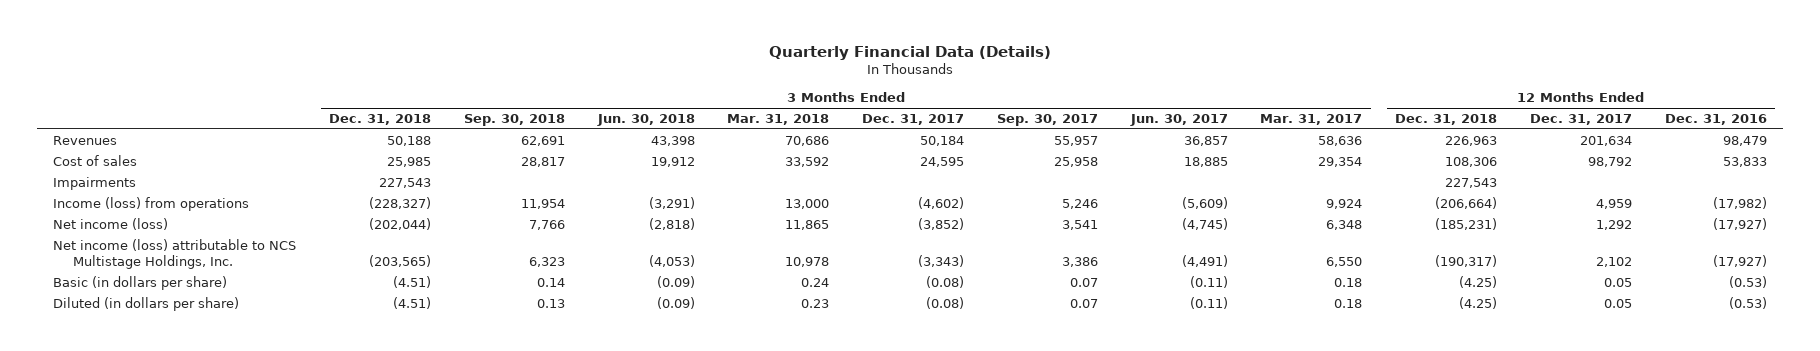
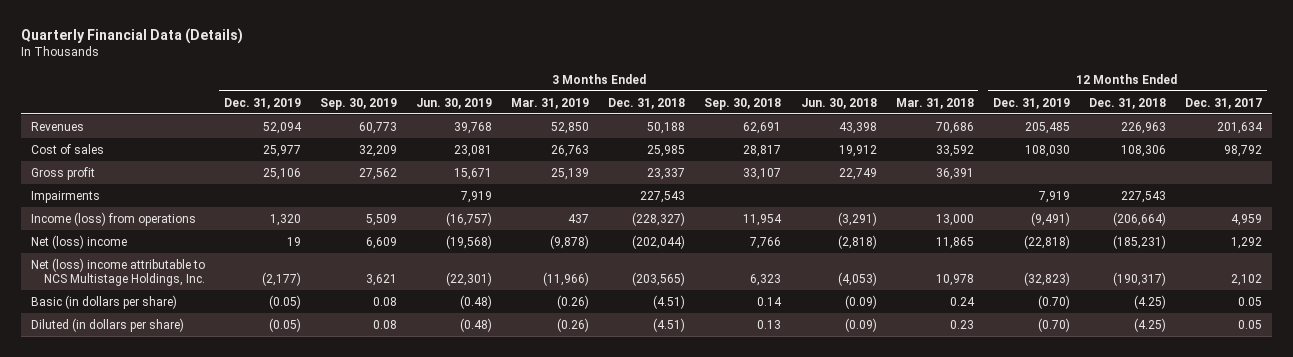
[862,114,965,126] Dec. 31, 2017 -> none
[996,114,1098,127] Sep. 30, 2017 -> none
[1129,114,1228,127] Jun. 30, 2017 -> none
[1260,114,1363,126] Mar. 31, 2017 -> none
[1664,114,1767,126] Dec. 31, 2016 -> none
none -> [223,97,301,109] Dec. 31, 2019
none -> [320,97,398,110] Sep. 30, 2019
none -> [416,97,493,109] Jun. 30, 2019
none -> [511,97,590,109] Mar. 31, 2019
none -> [992,97,1070,109] Dec. 31, 2019
none -> [30,166,95,180] Gross profit
[53,218,169,231] Net income (loss) -> [30,234,127,249] Net (loss) income
[53,239,297,269] Net income (loss) attributable to NCS Multistage Holdings, Inc. -> [30,257,205,286] Net (loss) income attributable to NCS Multistage Holdings, Inc.

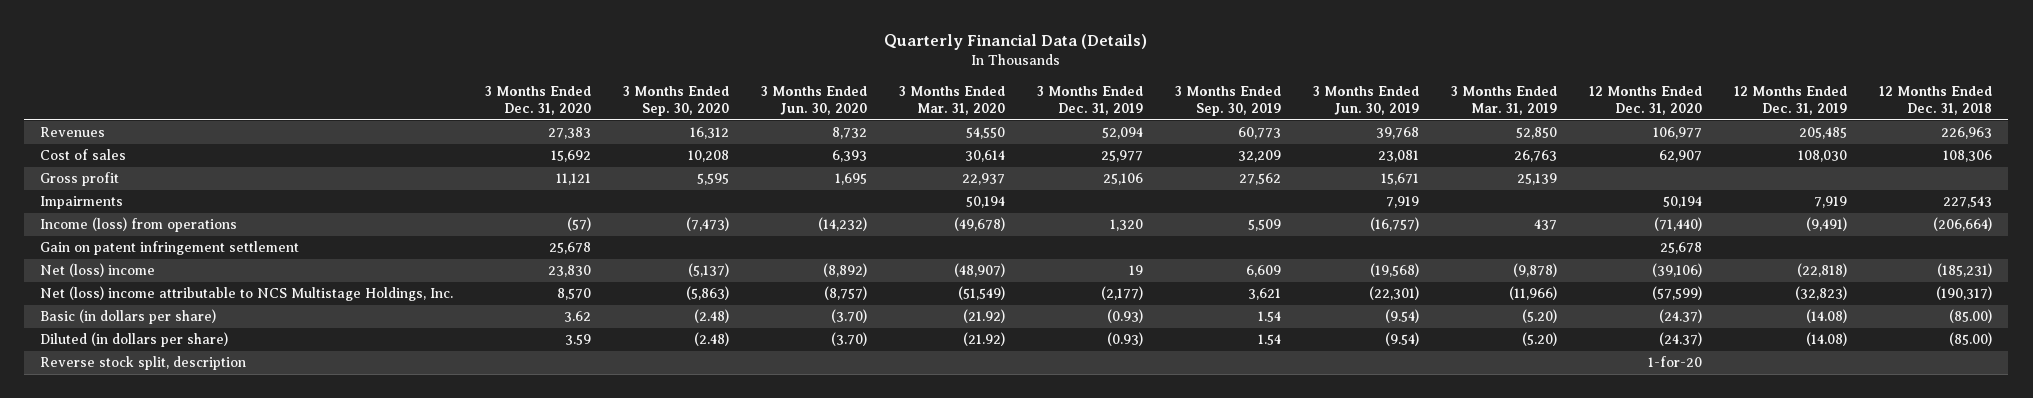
[608,97,686,109] Dec. 31, 2018 -> none
[704,97,782,110] Sep. 30, 2018 -> none
[800,97,877,109] Jun. 30, 2018 -> none
[895,97,974,109] Mar. 31, 2018 -> none
[1185,97,1263,109] Dec. 31, 2017 -> none
none -> [485,85,592,115] 3 Months Ended Dec. 31, 2020
none -> [623,85,730,116] 3 Months Ended Sep. 30, 2020
none -> [761,85,868,115] 3 Months Ended Jun. 30, 2020
none -> [899,85,1006,115] 3 Months Ended Mar. 31, 2020
none -> [1589,85,1703,115] 12 Months Ended Dec. 31, 2020
none -> [40,241,300,256] Gain on patent infringement settlement
[268,294,301,309] (0.05) -> [1107,309,1144,324] (0.93)
[373,296,398,306] 0.08 -> [1258,311,1282,323] 1.54
[460,294,493,309] (0.48) -> [1385,309,1420,324] (9.54)
[557,294,590,309] (0.26) -> [1522,309,1558,324] (5.20)
[1037,294,1070,309] (0.70) -> [1806,309,1848,324] (14.08)
[1133,294,1166,309] (4.25) -> [1949,309,1993,324] (85.00)
[268,317,301,332] (0.05) -> [1107,332,1144,347] (0.93)
[373,319,398,329] 0.08 -> [1258,334,1282,346] 1.54
[460,317,493,332] (0.48) -> [1385,332,1420,347] (9.54)
[557,317,590,332] (0.26) -> [1522,332,1558,347] (5.20)
[1037,317,1070,332] (0.70) -> [1806,332,1848,347] (14.08)
[1133,317,1166,332] (4.25) -> [1949,332,1993,347] (85.00)
none -> [40,356,247,371] Reverse stock split, description

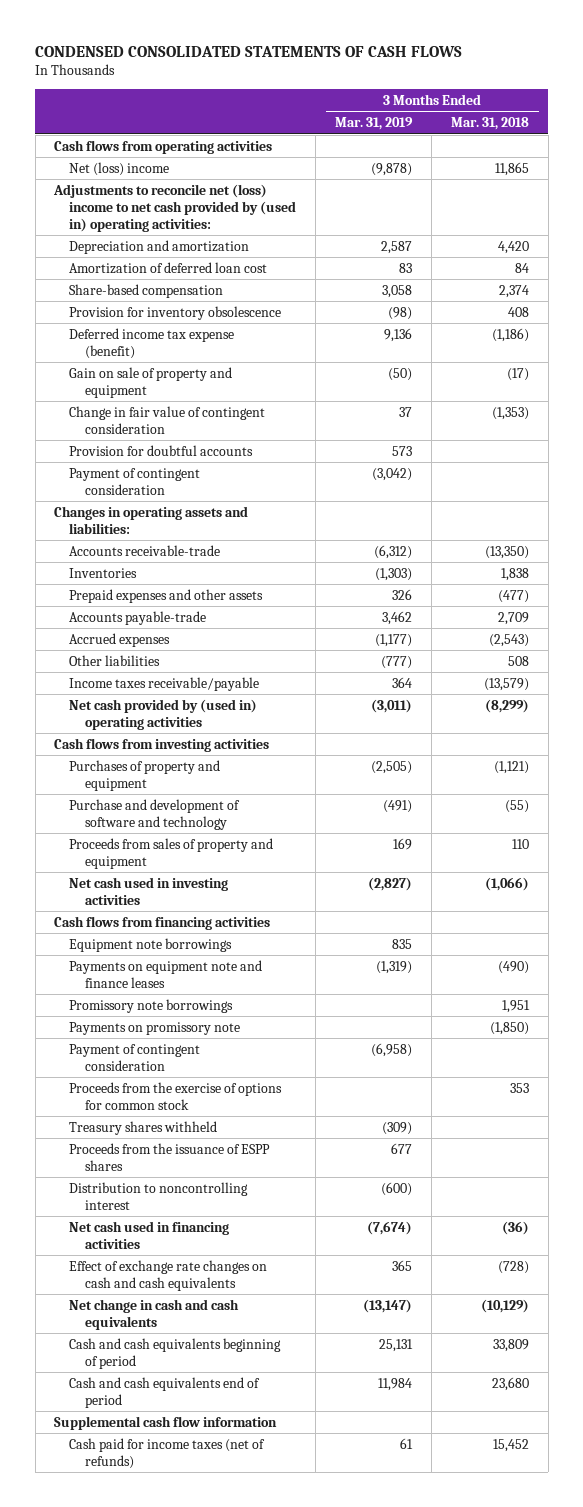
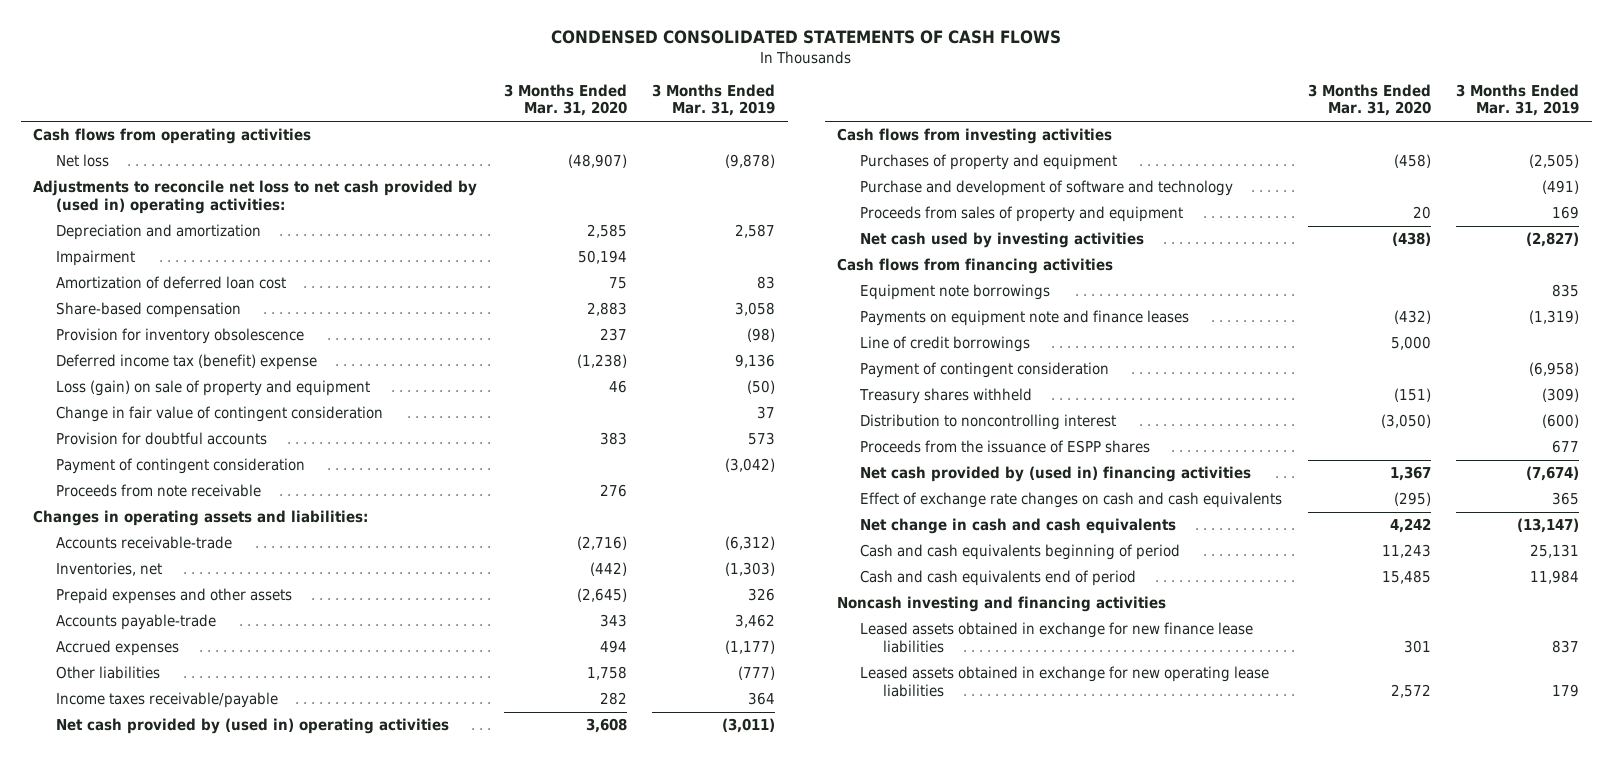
[450,117,529,131] Mar. 31, 2018 -> none
none -> [503,83,627,117] 3 Months Ended Mar. 31, 2020
[69,161,170,176] Net (loss) income -> [56,154,110,168] Net loss
[53,183,297,232] Adjustments to reconcile net (loss) income to net cash provided by (used in) operating activities: -> [33,180,478,215] Adjustments to reconcile net loss to net cash provided by (used in) operating activities:
none -> [56,250,136,267] Impairment
[69,327,235,359] Deferred income tax expense (benefit) -> [56,354,318,371] Deferred income tax (benefit) expense
[69,366,233,398] Gain on sale of property and equipment -> [56,380,371,397] Loss (gain) on sale of property and equipment
none -> [56,484,262,498] Proceeds from note receivable
[69,567,138,578] Inventories -> [56,562,163,577] Inventories, net
[69,876,229,905] Net cash used in investing activities -> [860,232,1145,249] Net cash used by investing activities
[69,998,234,1013] Promissory note borrowings -> none
[69,1021,241,1035] Payments on promissory note -> none
none -> [860,336,1031,353] Line of credit borrowings
[69,1081,283,1110] Proceeds from the exercise of options for common stock -> none
[69,1142,271,1171] Proceeds from the issuance of ESPP shares -> [860,440,1151,454] Proceeds from the issuance of ESPP shares
[69,1220,230,1249] Net cash used in financing activities -> [860,466,1252,483] Net cash provided by (used in) financing activities
[54,1415,278,1430] Supplemental cash flow information -> none
[69,1437,266,1469] Cash paid for income taxes (net of refunds) -> none
none -> [837,596,1167,613] Noncash investing and financing activities
none -> [860,622,1254,654] Leased assets obtained in exchange for new finance lease liabilities
none -> [860,666,1270,698] Leased assets obtained in exchange for new operating lease liabilities

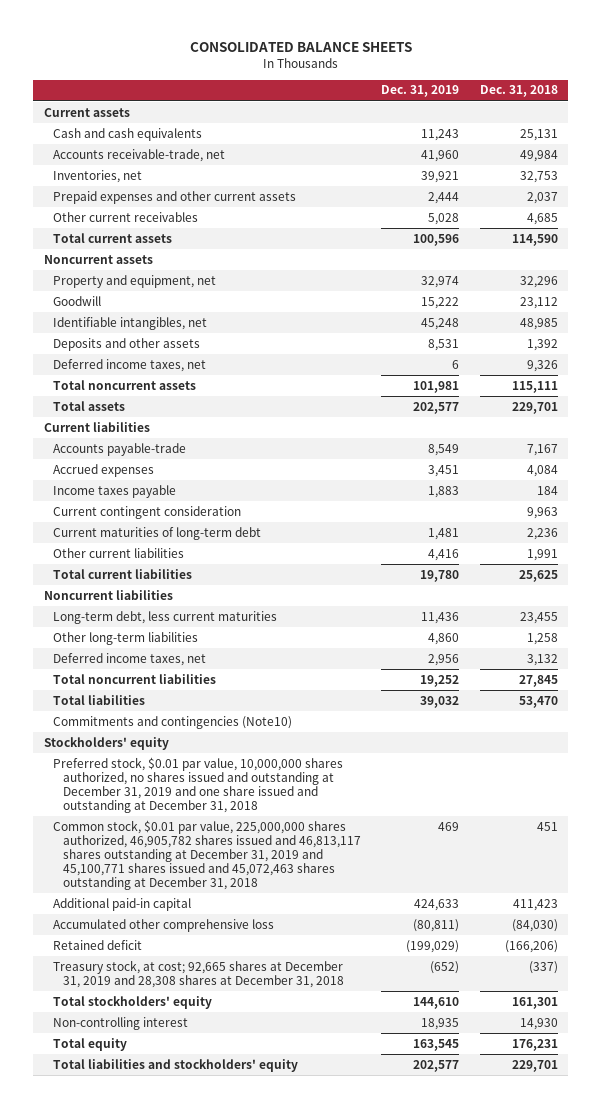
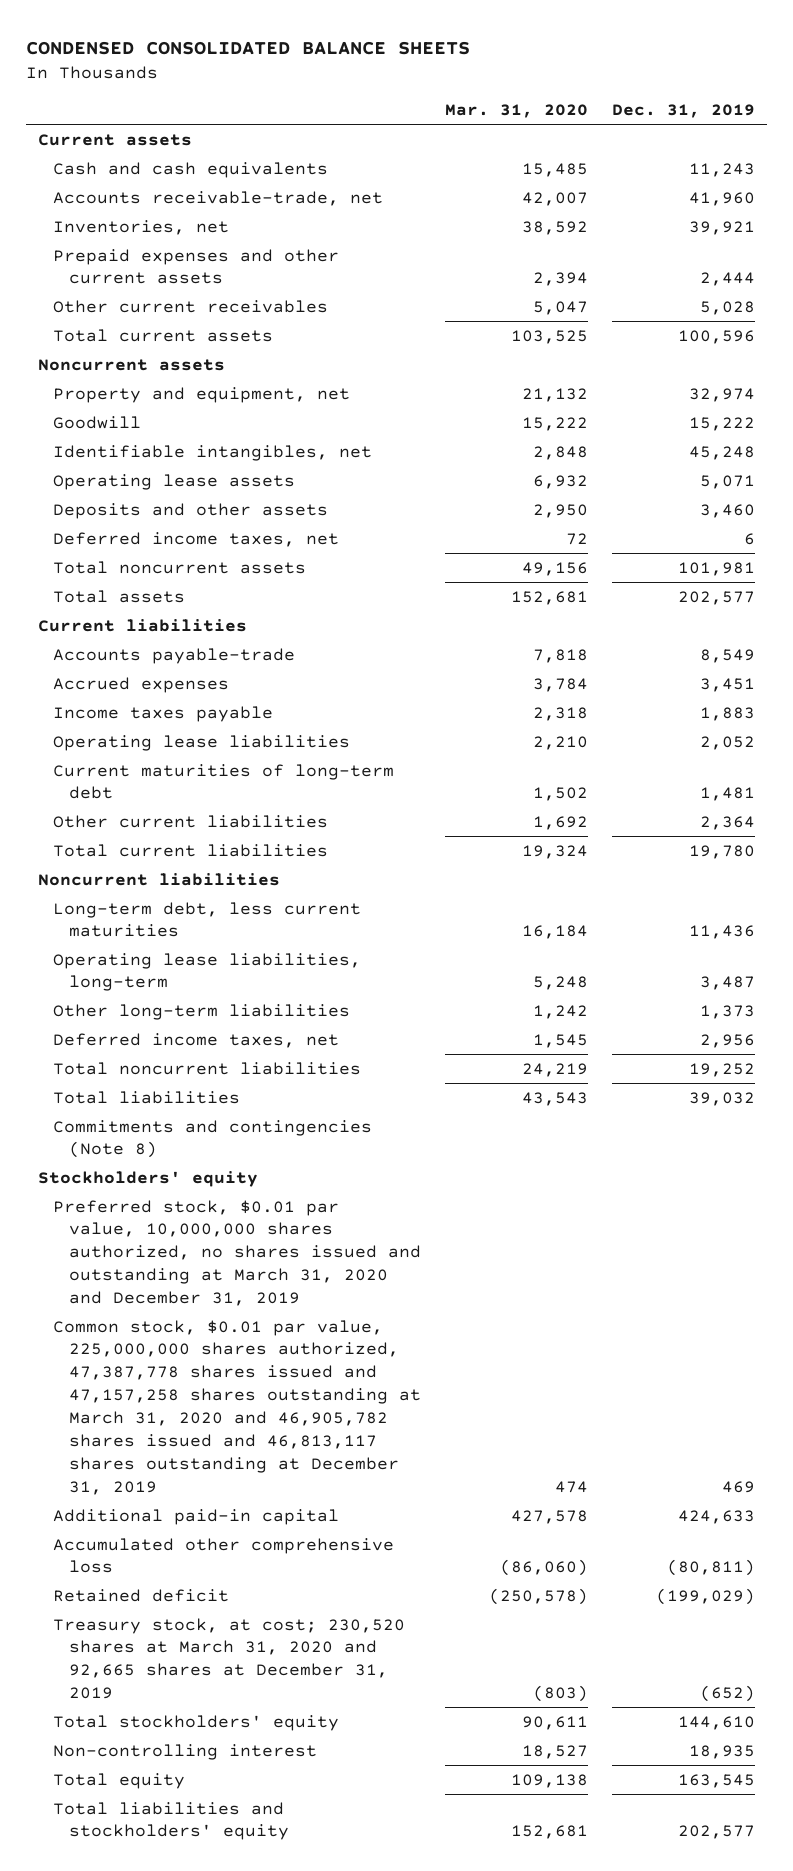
[189,41,412,52] CONSOLIDATED BALANCE SHEETS -> [25,40,470,55] CONDENSED CONSOLIDATED BALANCE SHEETS
[479,85,558,98] Dec. 31, 2018 -> none
none -> [444,104,588,119] Mar. 31, 2020
none -> [53,473,296,490] Operating lease assets
[428,338,460,351] 8,531 -> [700,503,756,518] 3,460
[53,505,242,519] Current contingent consideration -> none
none -> [53,734,351,751] Operating lease liabilities
[428,548,460,561] 4,416 -> [700,815,756,830] 2,364
none -> [53,952,362,992] Operating lease liabilities, long-term
[428,632,460,645] 4,860 -> [700,1004,756,1019] 1,373
[53,715,293,729] Commitments and contingencies (Note10) -> [53,1119,373,1159] Commitments and contingencies (Note 8)
[53,756,344,814] Preferred stock, $0.01 par value, 10,000,000 shares authorized, no shares issued and outstanding at December 31, 2019 and one share issued and outstanding at December 31, 2018 -> [53,1199,421,1307] Preferred stock, $0.01 par value, 10,000,000 shares authorized, no shares issued and outstanding at March 31, 2020 and December 31, 2019
[53,819,361,891] Common stock, $0.01 par value, 225,000,000 shares authorized, 46,905,782 shares issued and 46,813,117 shares outstanding at December 31, 2019 and 45,100,771 shares issued and 45,072,463 shares outstanding at December 31, 2018 -> [53,1319,421,1495] Common stock, $0.01 par value, 225,000,000 shares authorized, 47,387,778 shares issued and 47,157,258 shares outstanding at March 31, 2020 and 46,905,782 shares issued and 46,813,117 shares outstanding at December 31, 2019
[53,959,344,988] Treasury stock, at cost; 92,665 shares at December 31, 2019 and 28,308 shares at December 31, 2018 -> [53,1617,406,1700] Treasury stock, at cost; 230,520 shares at March 31, 2020 and 92,665 shares at December 31, 2019

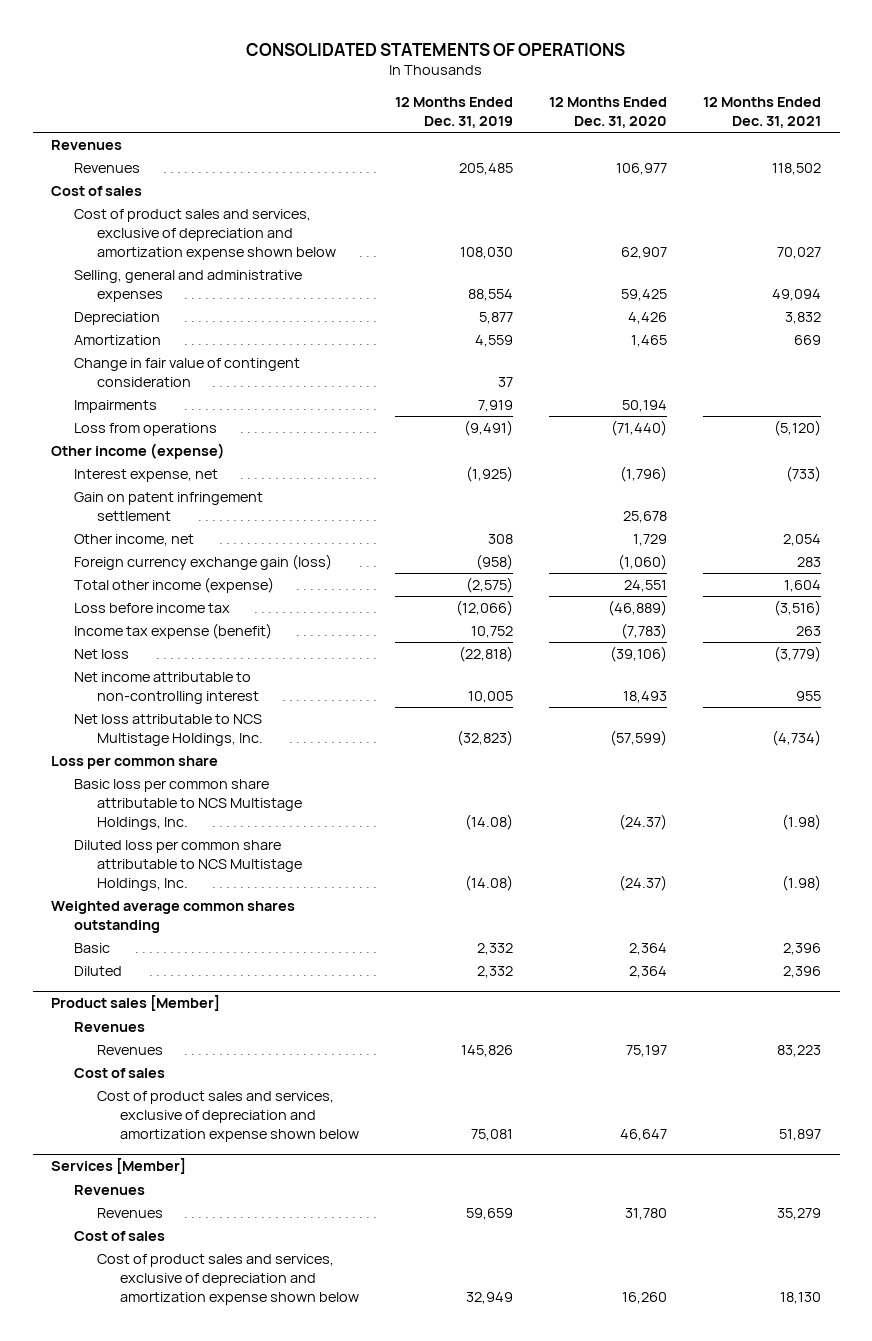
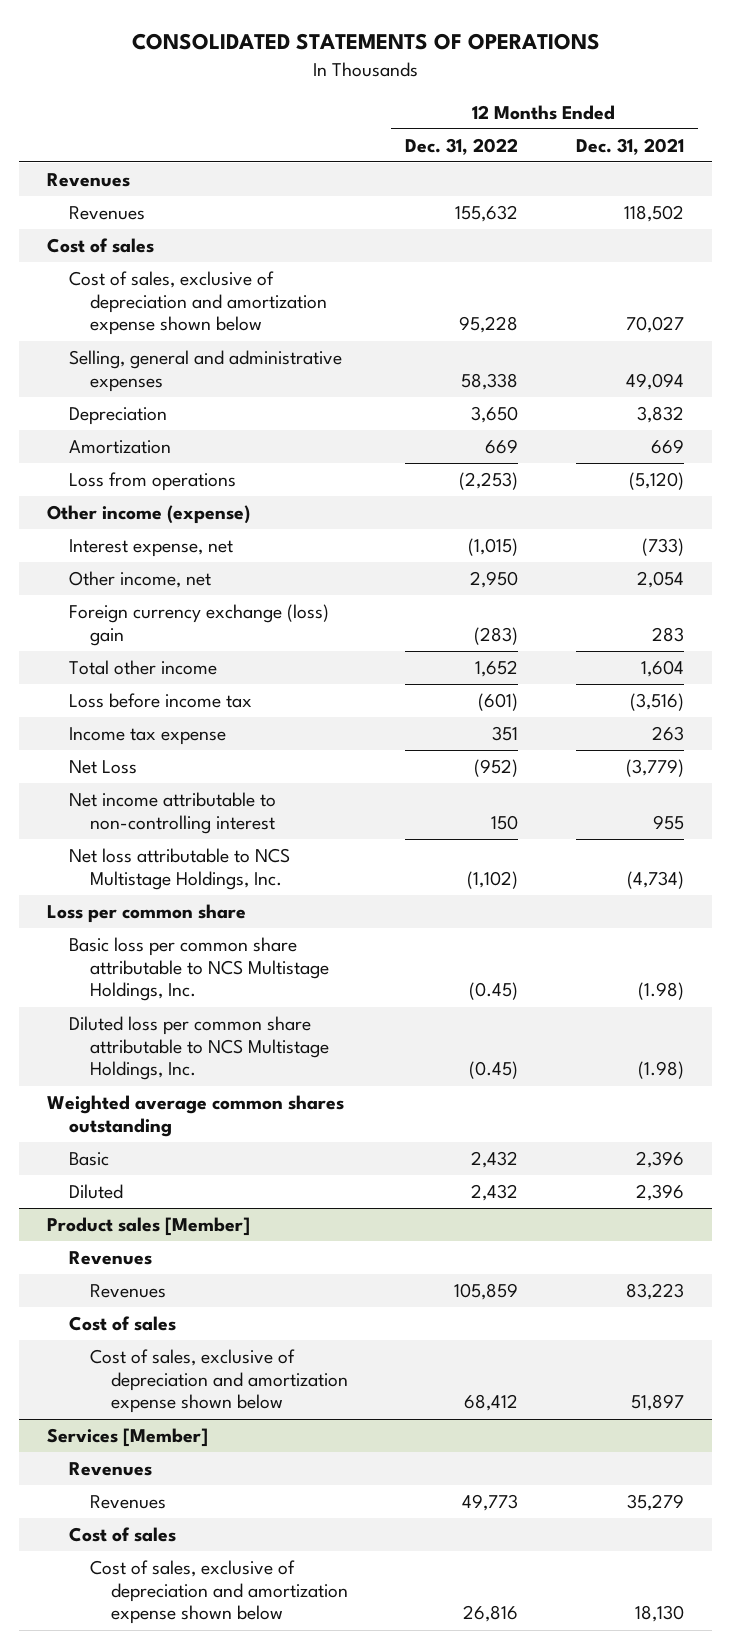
[395,97,514,129] 12 Months Ended Dec. 31, 2019 -> none
[549,97,668,129] 12 Months Ended Dec. 31, 2020 -> none
none -> [405,137,519,155] Dec. 31, 2022
[73,209,337,260] Cost of product sales and services, exclusive of depreciation and amortization expense shown below -> [68,271,327,336] Cost of sales, exclusive of depreciation and amortization expense shown below
[73,358,300,387] Change in fair value of contingent consideration -> none
[73,400,157,414] Impairments -> none
[73,492,263,521] Gain on patent infringement settlement -> none
[73,554,332,571] Foreign currency exchange gain (loss) -> [68,604,329,646] Foreign currency exchange (loss) gain
[73,577,274,594] Total other income (expense) -> [68,660,217,676] Total other income
[73,623,272,640] Income tax expense (benefit) -> [68,727,226,746] Income tax expense
[73,649,129,660] Net loss -> [68,760,137,775] Net Loss
[97,1091,360,1142] Cost of product sales and services, exclusive of depreciation and amortization expense shown below -> [89,1349,348,1414] Cost of sales, exclusive of depreciation and amortization expense shown below
[97,1254,360,1305] Cost of product sales and services, exclusive of depreciation and amortization expense shown below -> [89,1560,348,1625] Cost of sales, exclusive of depreciation and amortization expense shown below

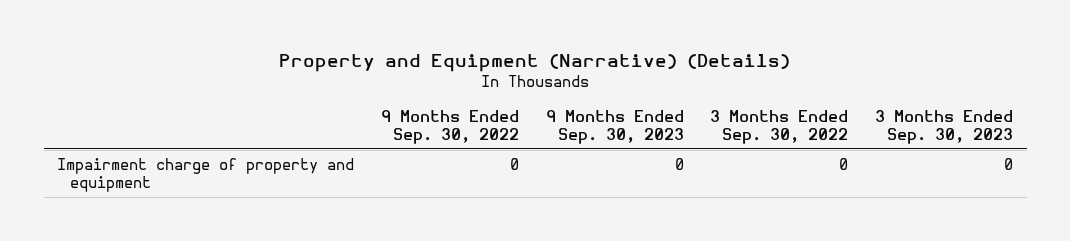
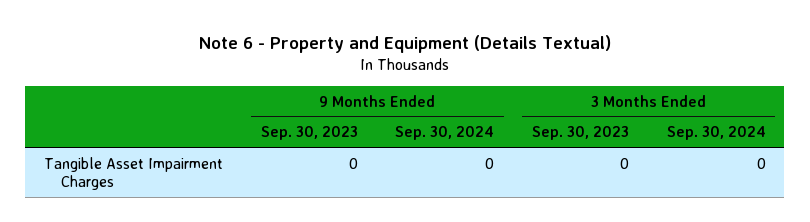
[279,53,791,72] Property and Equipment (Narrative) (Details) -> [198,35,611,54] Note 6 - Property and Equipment (Details Textual)
[380,110,519,145] 9 Months Ended Sep. 30, 2022 -> none
[710,110,849,145] 3 Months Ended Sep. 30, 2022 -> none
none -> [395,126,495,141] Sep. 30, 2024
none -> [666,126,766,141] Sep. 30, 2024
[57,158,355,193] Impairment charge of property and equipment -> [44,156,224,191] Tangible Asset Impairment Charges

